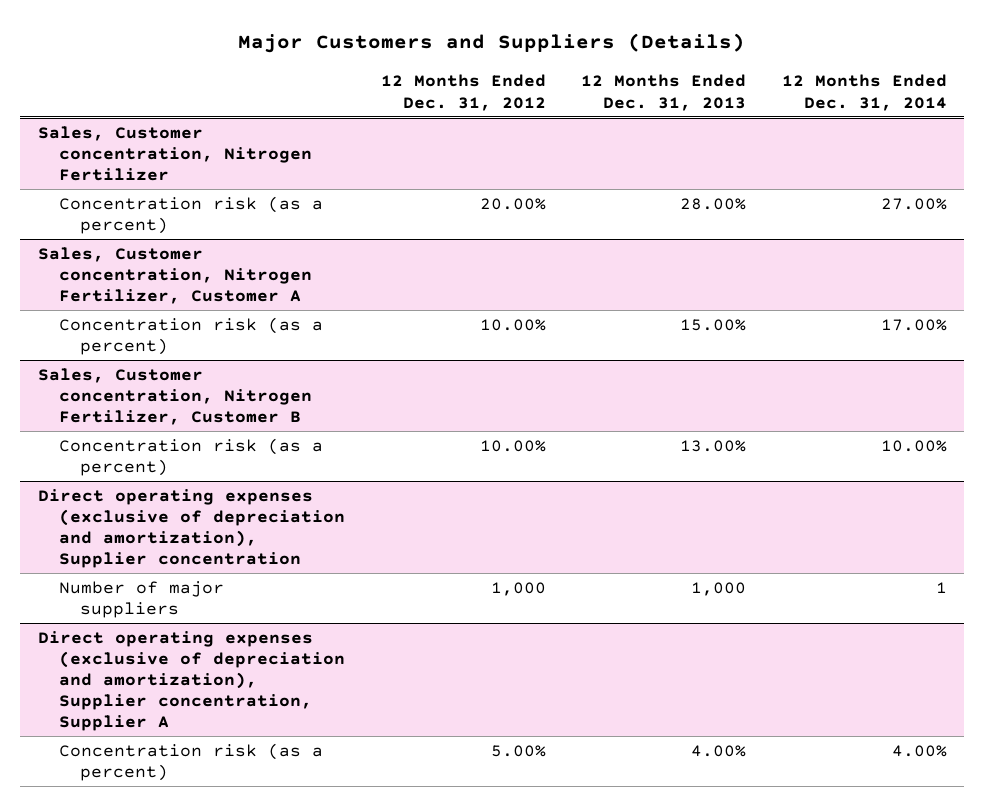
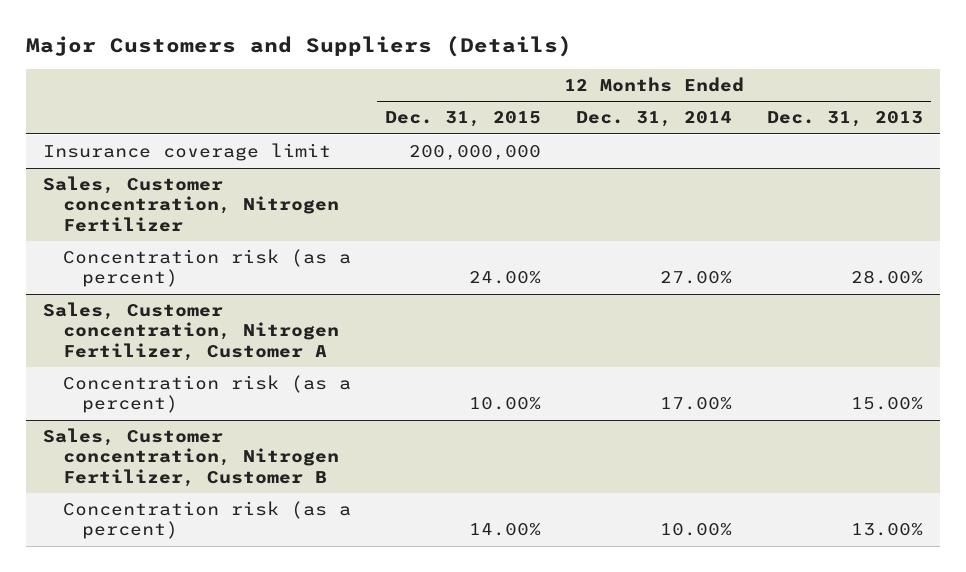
[380,74,546,111] 12 Months Ended Dec. 31, 2012 -> none
none -> [385,111,542,128] Dec. 31, 2015
none -> [43,143,332,162] Insurance coverage limit
[38,488,346,569] Direct operating expenses (exclusive of depreciation and amortization), Supplier concentration -> none
[59,580,225,618] Number of major suppliers -> none
[38,630,346,732] Direct operating expenses (exclusive of depreciation and amortization), Supplier concentration, Supplier A -> none
[59,742,324,781] Concentration risk (as a percent) -> none

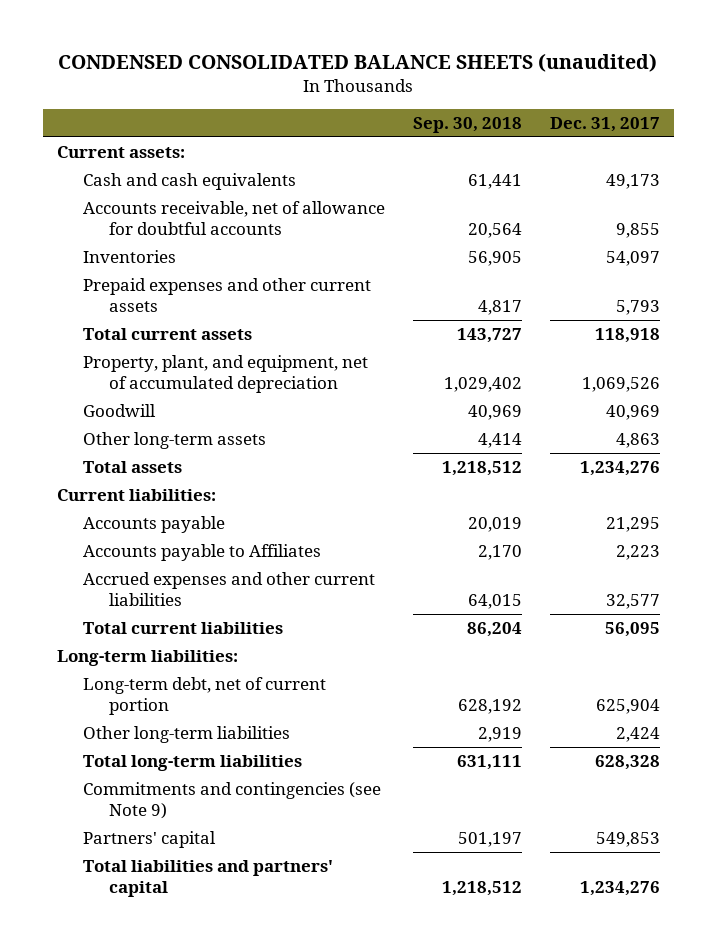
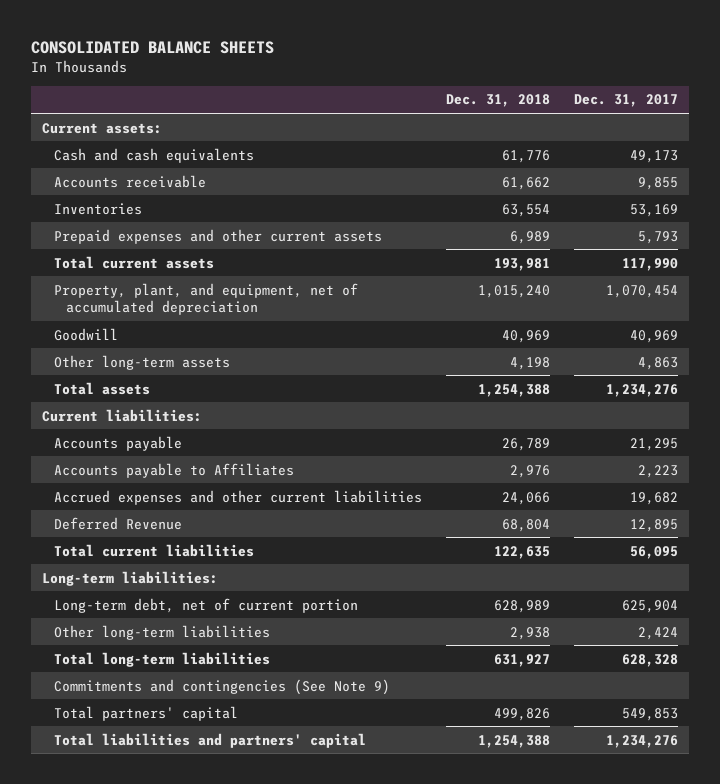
[58,53,658,73] CONDENSED CONSOLIDATED BALANCE SHEETS (unaudited) -> [30,40,274,54] CONSOLIDATED BALANCE SHEETS
[412,116,522,133] Sep. 30, 2018 -> none
none -> [445,94,550,108] Dec. 31, 2018
[82,201,385,235] Accounts receivable, net of allowance for doubtful accounts -> [54,174,207,188] Accounts receivable
[605,251,660,267] 54,097 -> [629,203,678,217] 53,169
[594,328,660,344] 118,918 -> [621,257,678,271] 117,990
[581,376,660,392] 1,069,526 -> [605,284,678,298] 1,070,454
[605,593,660,609] 32,577 -> [629,491,678,505] 19,682
none -> [54,516,183,530] Deferred Revenue
[82,782,381,819] Commitments and contingencies (see Note 9) -> [54,678,391,695] Commitments and contingencies (See Note 9)
[82,831,216,849] Partners' capital -> [54,705,239,721] Total partners' capital

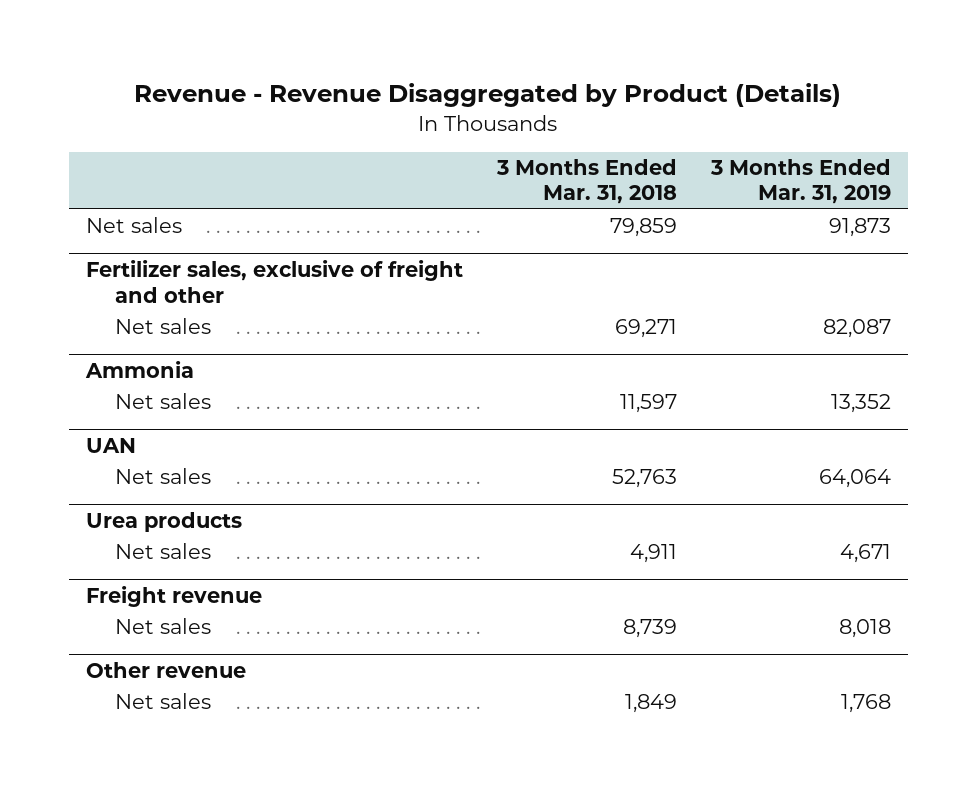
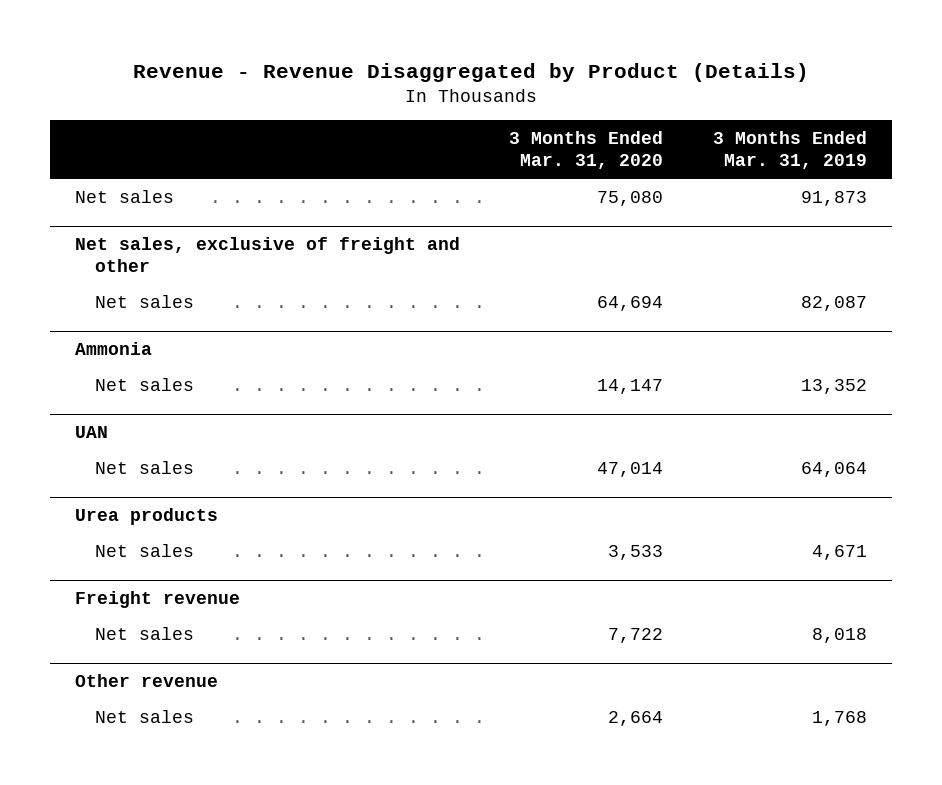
[495,158,677,205] 3 Months Ended Mar. 31, 2018 -> none
none -> [509,131,664,170] 3 Months Ended Mar. 31, 2020
[86,259,464,303] Fertilizer sales, exclusive of freight and other -> [74,236,460,273] Net sales, exclusive of freight and other

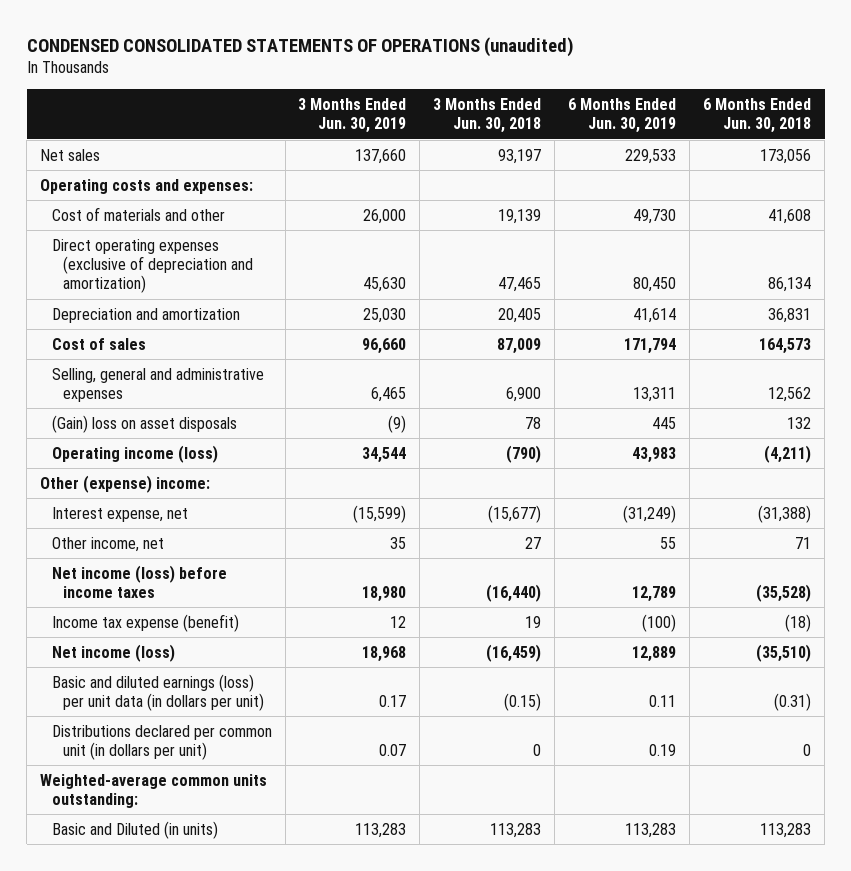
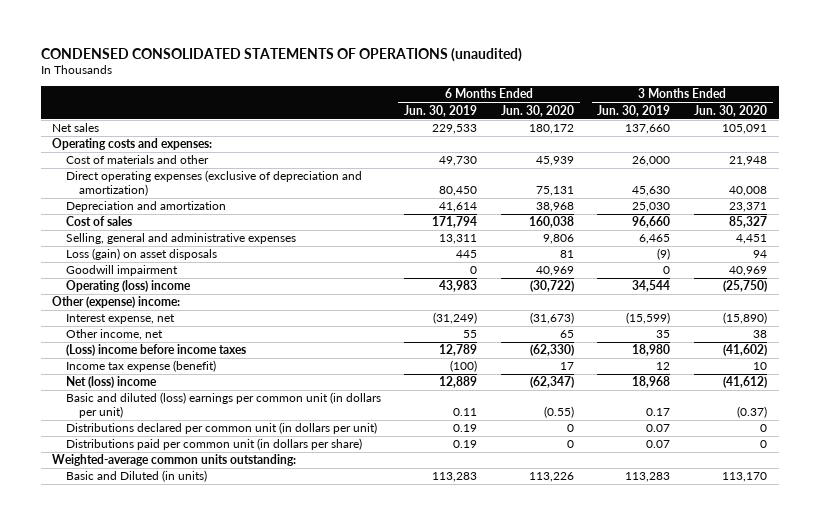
[433,97,542,134] 3 Months Ended Jun. 30, 2018 -> none
[703,97,812,134] 6 Months Ended Jun. 30, 2018 -> none
none -> [500,104,574,117] Jun. 30, 2020
none -> [694,104,768,117] Jun. 30, 2020
[51,414,237,433] (Gain) loss on asset disposals -> [65,248,217,261] Loss (gain) on asset disposals
none -> [65,265,178,277] Goodwill impairment
[51,444,218,463] Operating income (loss) -> [65,280,191,293] Operating (loss) income
[51,564,227,599] Net income (loss) before income taxes -> [65,344,246,357] (Loss) income before income taxes
[51,643,175,662] Net income (loss) -> [65,376,157,389] Net (loss) income
[51,673,264,712] Basic and diluted earnings (loss) per unit data (in dollars per unit) -> [65,392,381,418] Basic and diluted (loss) earnings per common unit (in dollars per unit)
none -> [65,438,362,451] Distributions paid per common unit (in dollars per share)

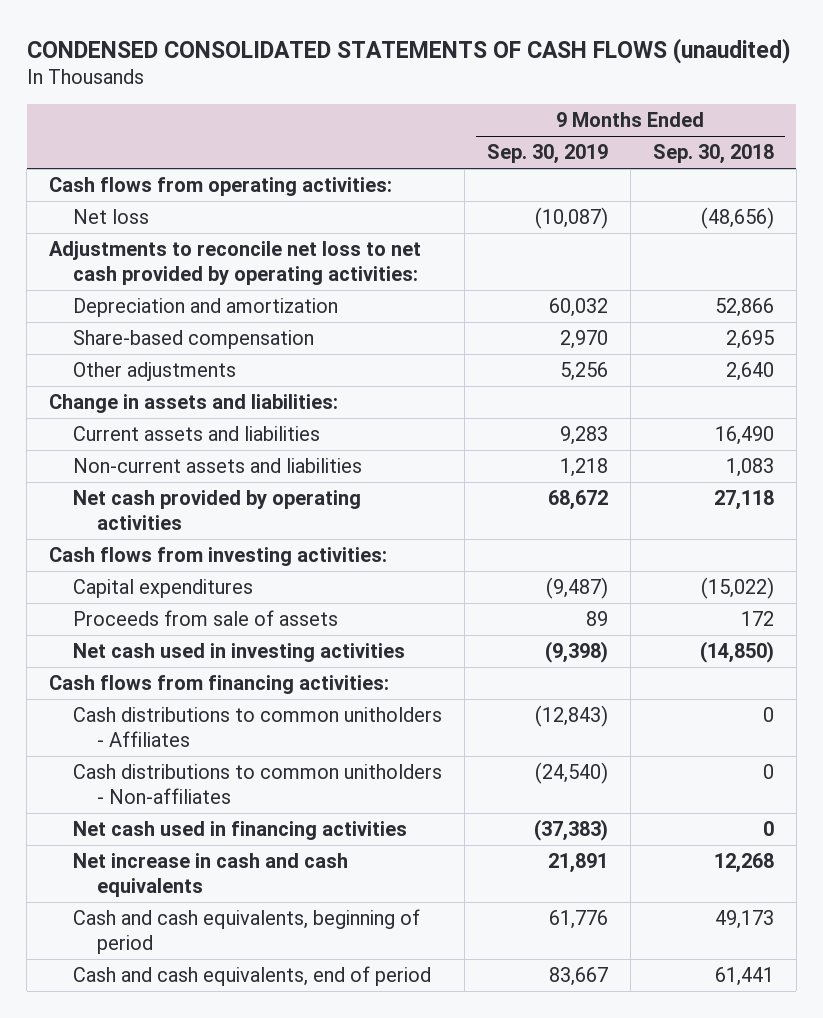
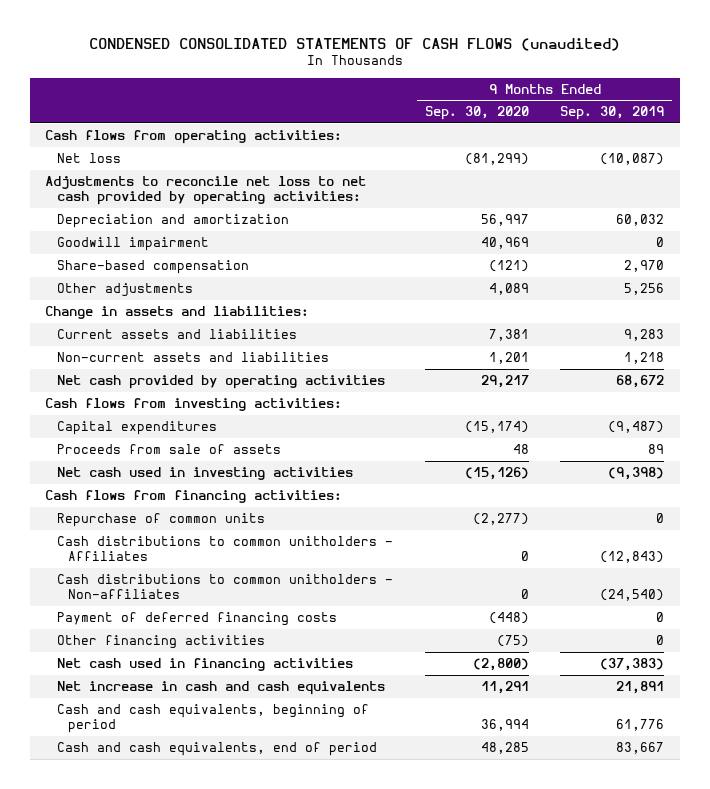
[652,144,774,165] Sep. 30, 2018 -> none
none -> [424,106,529,121] Sep. 30, 2020
none -> [56,236,209,251] Goodwill impairment
none -> [56,512,265,527] Repurchase of common units
none -> [56,611,337,626] Payment of deferred financing costs
none -> [56,634,265,649] Other financing activities

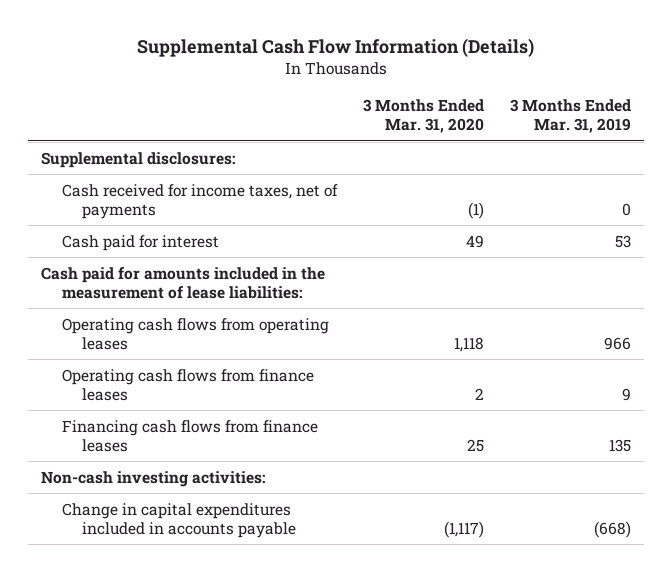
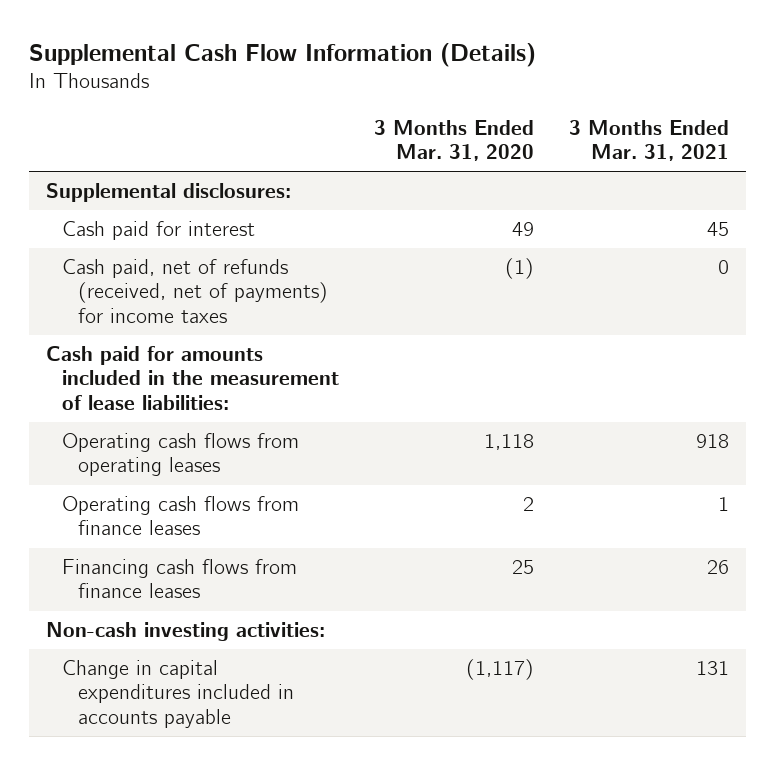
[509,99,631,134] 3 Months Ended Mar. 31, 2019 -> none
none -> [568,119,729,161] 3 Months Ended Mar. 31, 2021
[61,183,338,220] Cash received for income taxes, net of payments -> none
none -> [62,259,329,323] Cash paid, net of refunds (received, net of payments) for income taxes

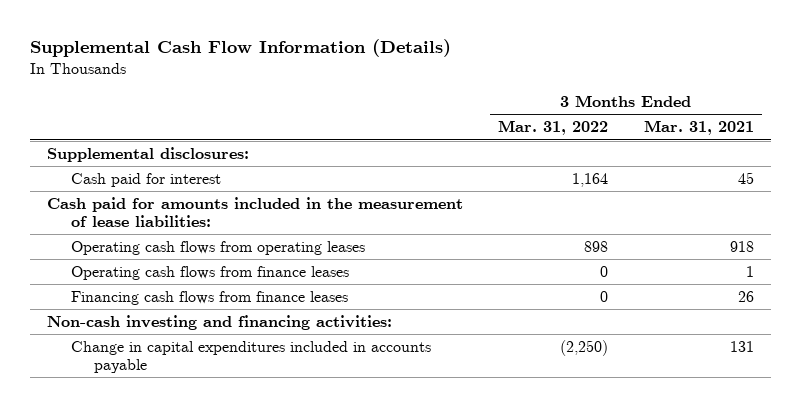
[374,119,535,161] 3 Months Ended Mar. 31, 2020 -> none
none -> [498,120,609,136] Mar. 31, 2022
[62,259,329,323] Cash paid, net of refunds (received, net of payments) for income taxes -> none
[46,622,326,642] Non-cash investing activities: -> [47,314,393,330] Non-cash investing and financing activities:

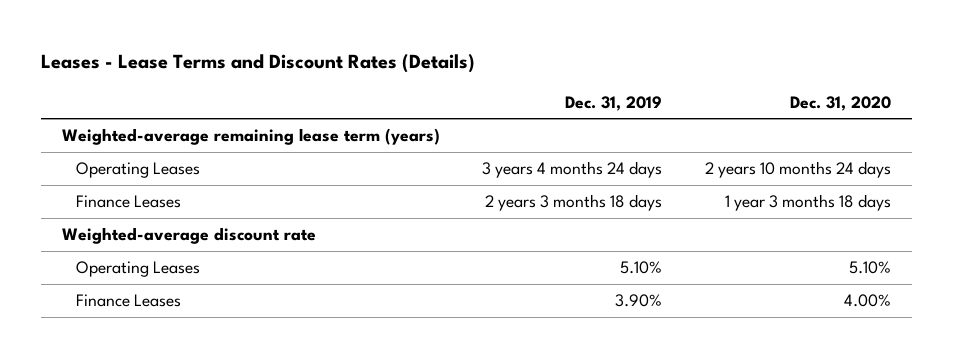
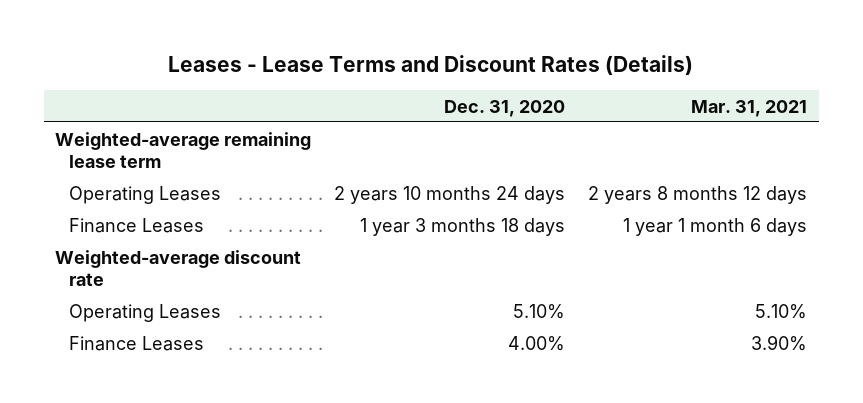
[565,95,663,111] Dec. 31, 2019 -> none
none -> [691,99,808,117] Mar. 31, 2021
[61,128,440,146] Weighted-average remaining lease term (years) -> [55,131,312,168] Weighted-average remaining lease term

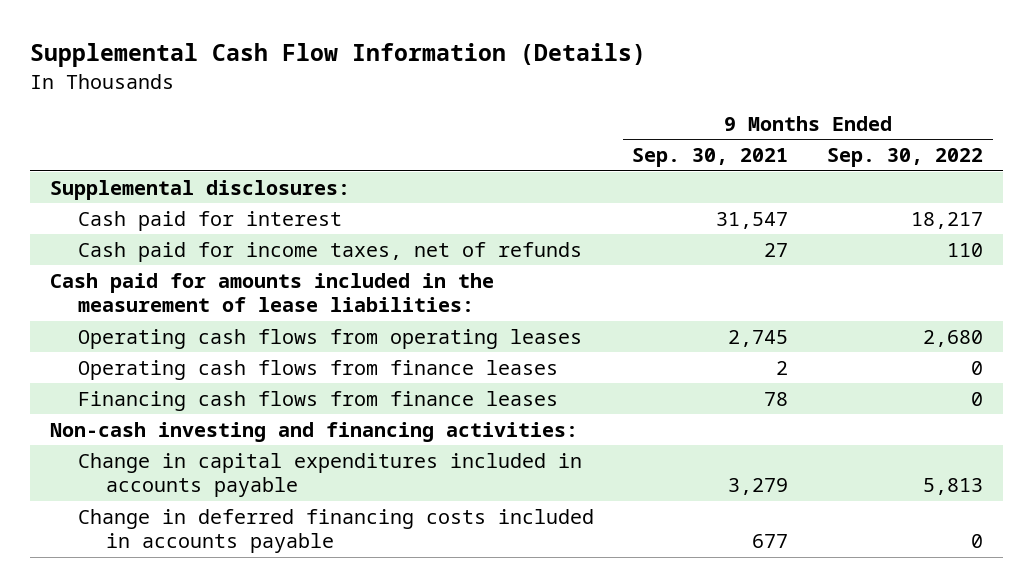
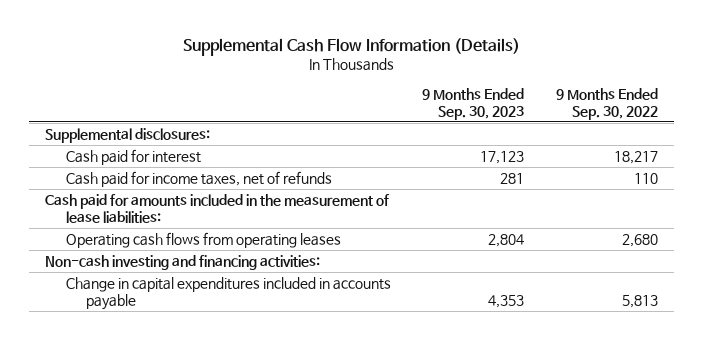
[632,148,789,168] Sep. 30, 2021 -> none
none -> [422,87,525,120] 9 Months Ended Sep. 30, 2023
[77,359,558,380] Operating cash flows from finance leases -> none
[77,390,558,411] Financing cash flows from finance leases -> none
[77,508,594,554] Change in deferred financing costs included in accounts payable -> none

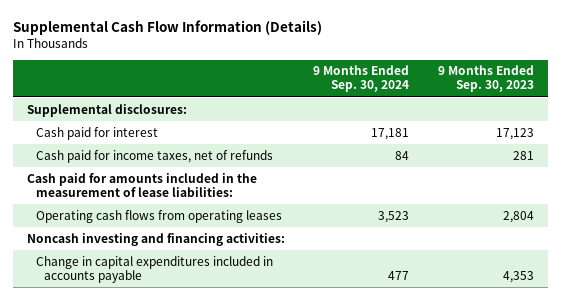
[556,87,659,120] 9 Months Ended Sep. 30, 2022 -> none
none -> [313,65,410,93] 9 Months Ended Sep. 30, 2024
[45,255,321,271] Non-cash investing and financing activities: -> [27,232,286,246] Noncash investing and financing activities:

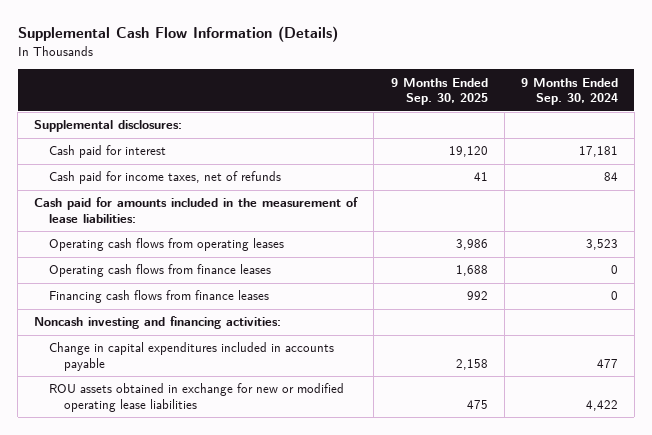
[437,65,534,93] 9 Months Ended Sep. 30, 2023 -> none
none -> [390,77,488,106] 9 Months Ended Sep. 30, 2025
none -> [48,264,271,278] Operating cash flows from finance leases
none -> [48,290,269,304] Financing cash flows from finance leases
none -> [48,383,344,413] ROU assets obtained in exchange for new or modified operating lease liabilities

